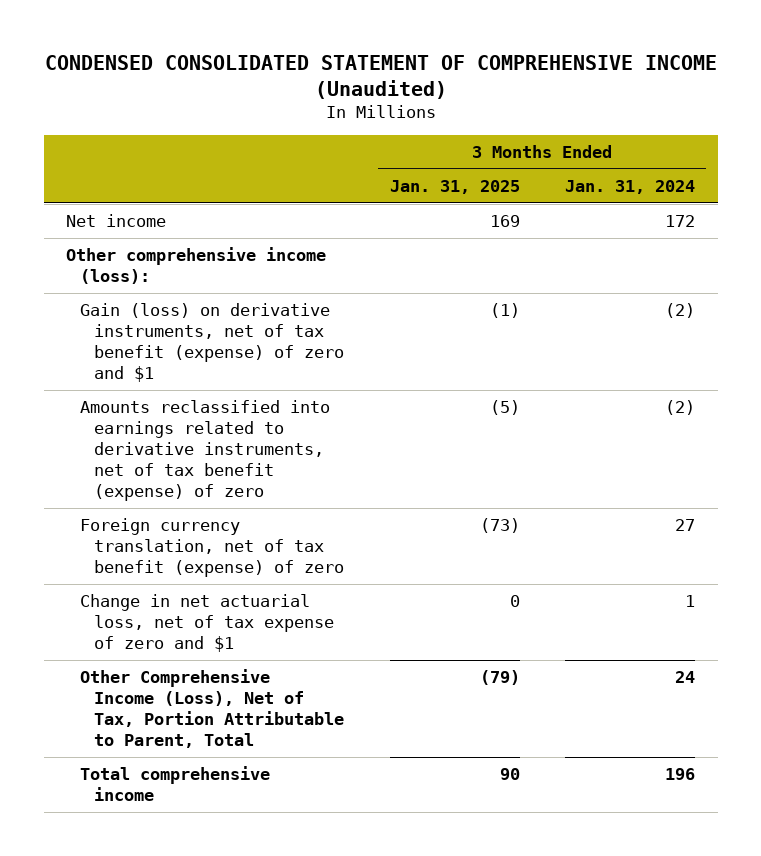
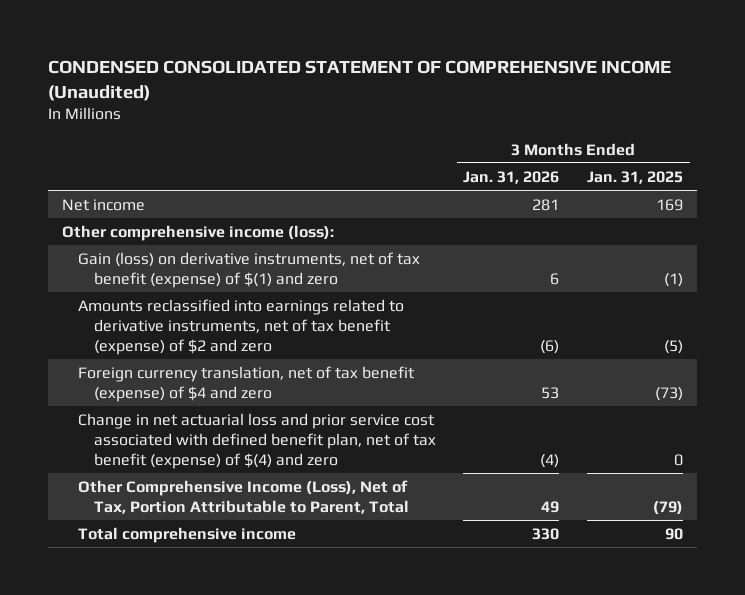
[565,179,696,194] Jan. 31, 2024 -> none
none -> [463,170,560,184] Jan. 31, 2026
[80,302,345,382] Gain (loss) on derivative instruments, net of tax benefit (expense) of zero and $1 -> [77,251,420,288] Gain (loss) on derivative instruments, net of tax benefit (expense) of $(1) and zero
[80,399,331,501] Amounts reclassified into earnings related to derivative instruments, net of tax benefit (expense) of zero -> [77,298,404,355] Amounts reclassified into earnings related to derivative instruments, net of tax benefit (expense) of $2 and zero
[80,517,345,577] Foreign currency translation, net of tax benefit (expense) of zero -> [77,365,415,402] Foreign currency translation, net of tax benefit (expense) of $4 and zero
[80,593,335,652] Change in net actuarial loss, net of tax expense of zero and $1 -> [77,412,436,469] Change in net actuarial loss and prior service cost associated with defined benefit plan, net of tax benefit (expense) of $(4) and zero

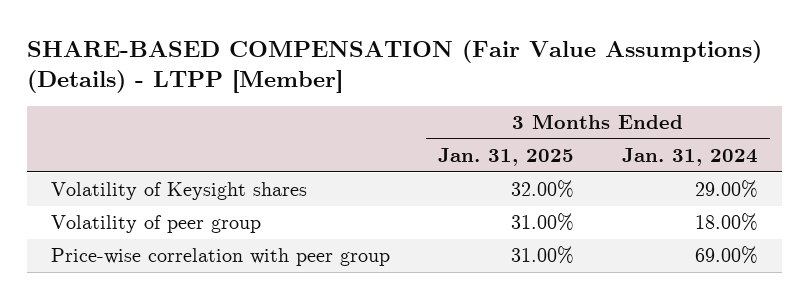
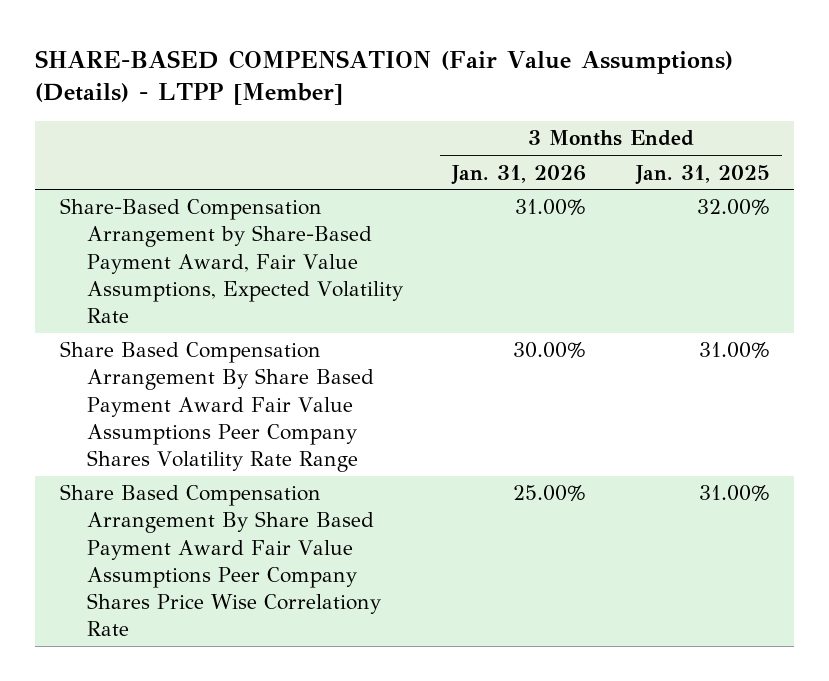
[621,147,758,166] Jan. 31, 2024 -> none
none -> [451,164,587,185] Jan. 31, 2026
[50,181,307,200] Volatility of Keysight shares -> [59,198,404,323] Share-Based Compensation Arrangement by Share-Based Payment Award, Fair Value Assumptions, Expected Volatility Rate
[50,214,261,233] Volatility of peer group -> [59,341,375,472] Share Based Compensation Arrangement By Share Based Payment Award Fair Value Assumptions Peer Company Shares Volatility Rate Range
[50,247,390,266] Price-wise correlation with peer group -> [59,484,382,637] Share Based Compensation Arrangement By Share Based Payment Award Fair Value Assumptions Peer Company Shares Price Wise Correlationy Rate

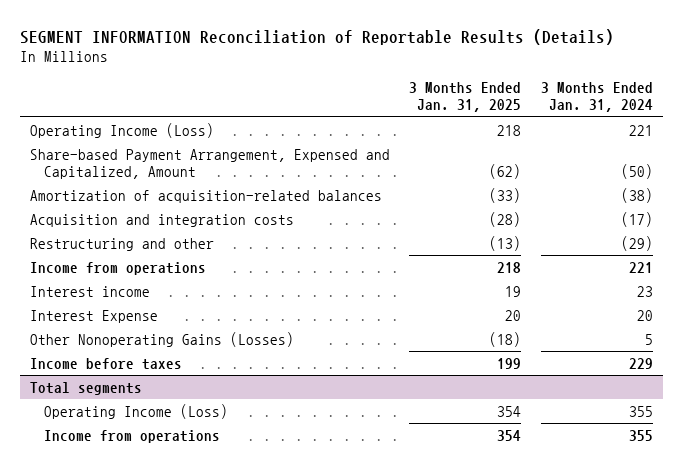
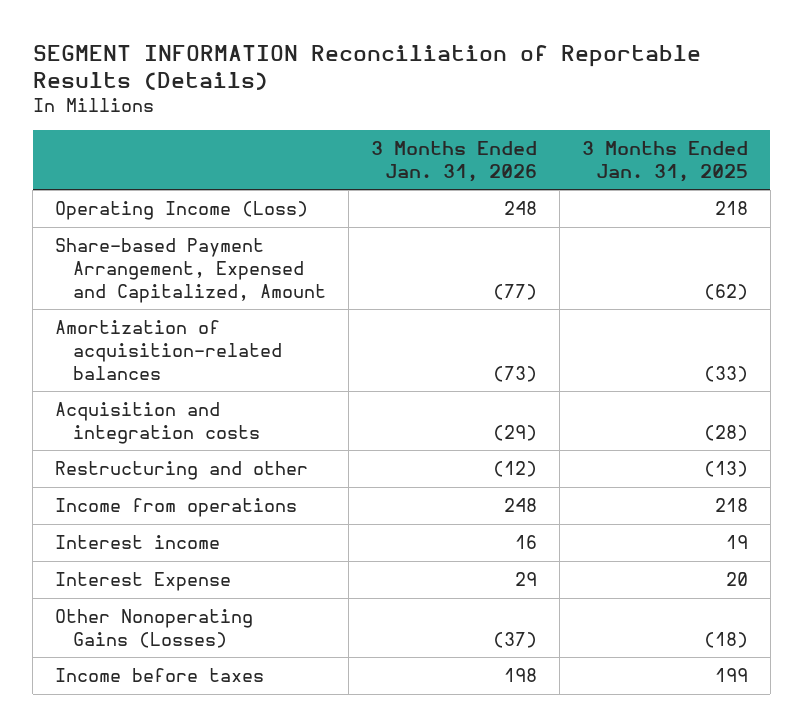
[541,82,654,113] 3 Months Ended Jan. 31, 2024 -> none
none -> [371,140,538,182] 3 Months Ended Jan. 31, 2026
[29,381,142,395] Total segments -> none
[44,403,229,419] Operating Income (Loss) -> none
[44,429,221,443] Income from operations -> none

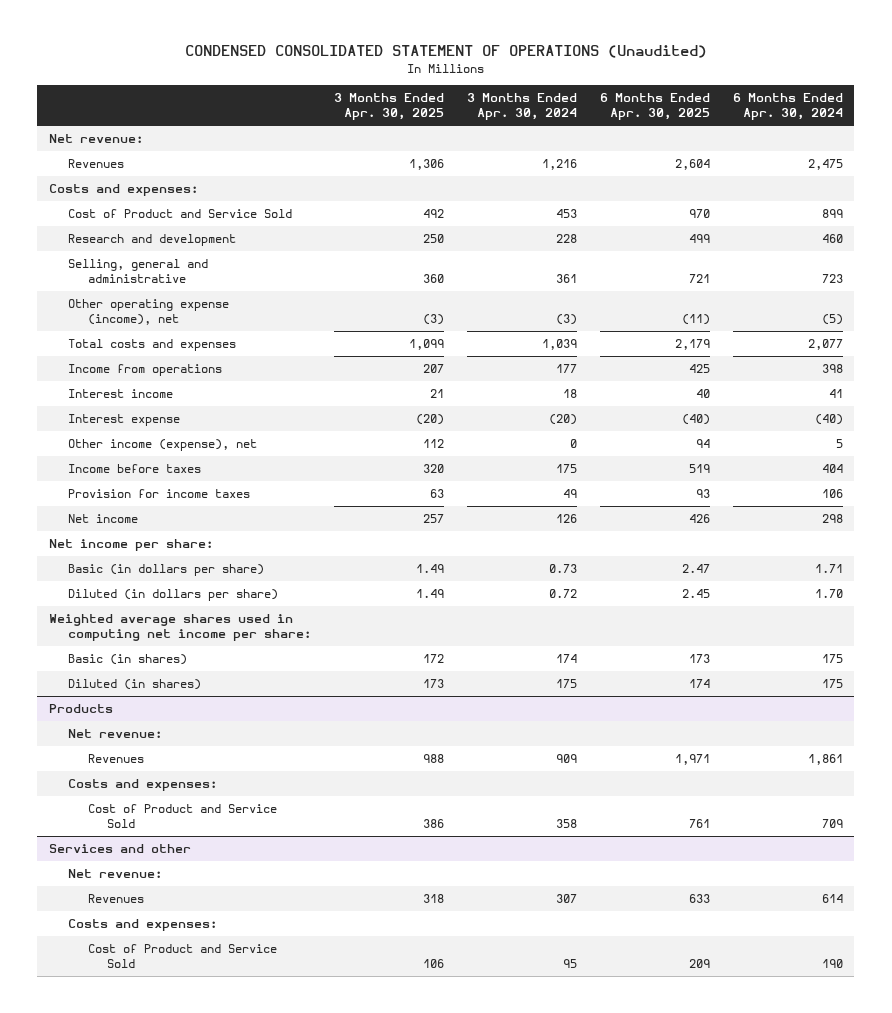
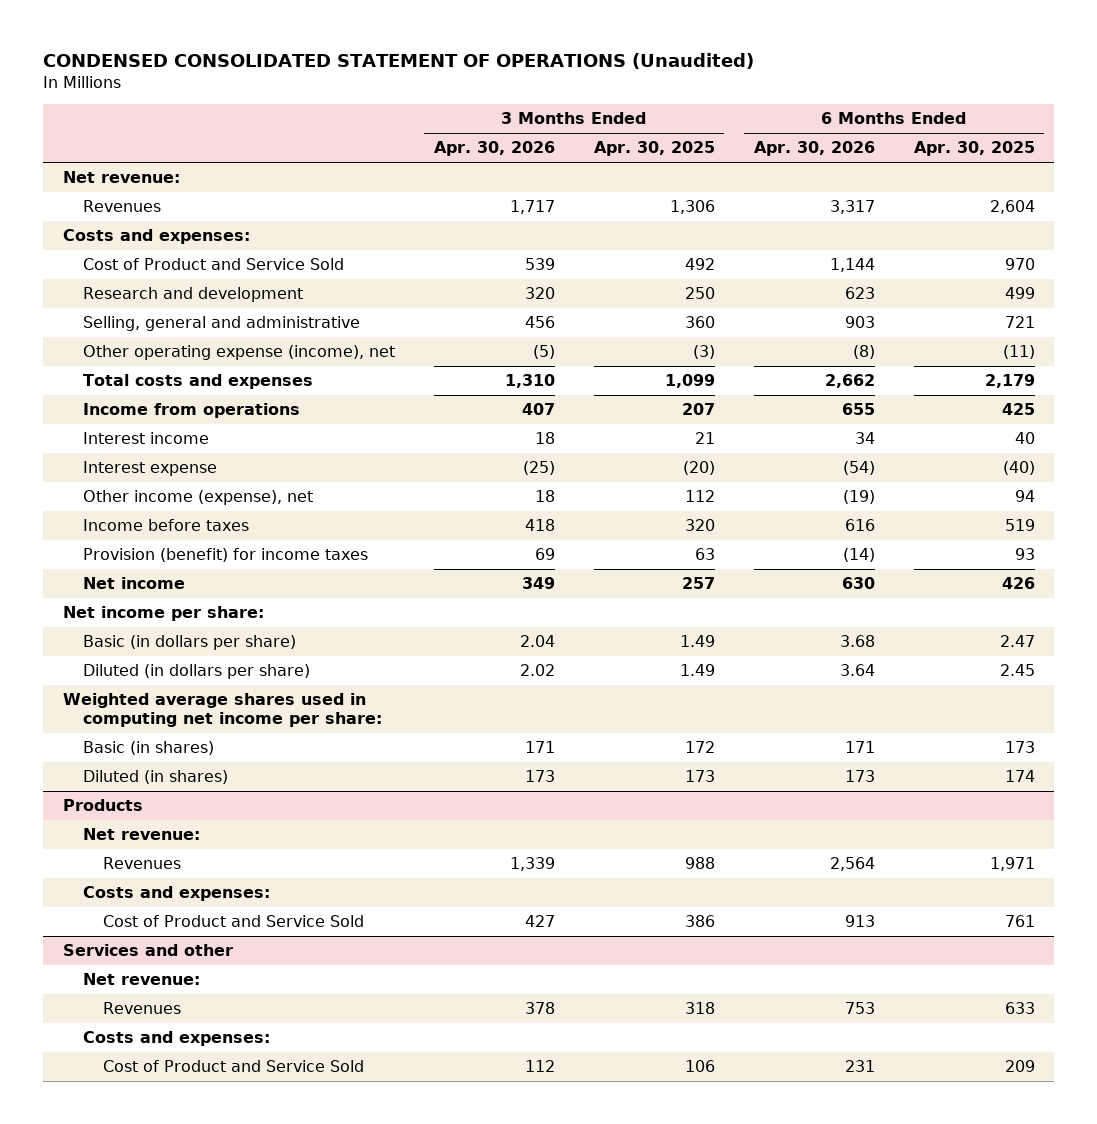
[467,93,578,121] 3 Months Ended Apr. 30, 2024 -> none
[732,93,843,121] 6 Months Ended Apr. 30, 2024 -> none
none -> [433,141,555,157] Apr. 30, 2026
none -> [753,141,875,157] Apr. 30, 2026
[68,489,251,499] Provision for income taxes -> [82,548,368,563] Provision (benefit) for income taxes

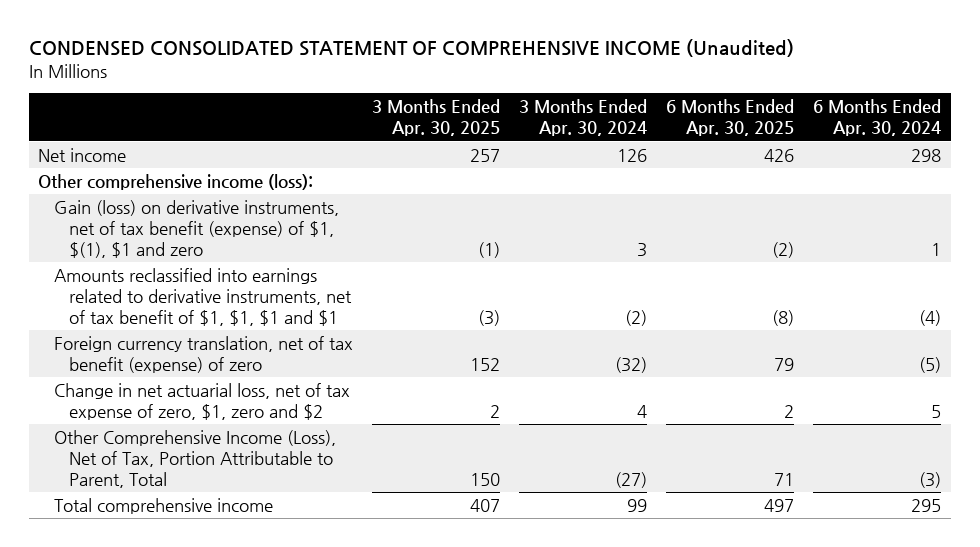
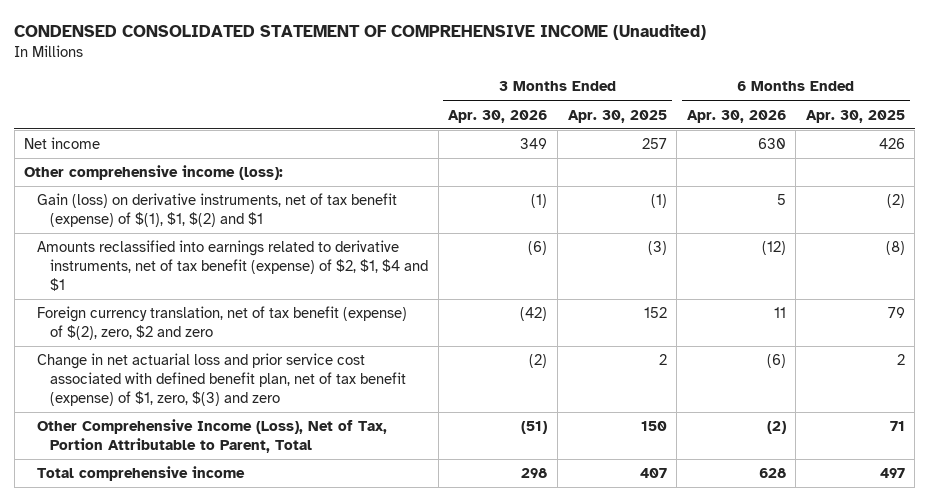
[519,99,648,137] 3 Months Ended Apr. 30, 2024 -> none
[813,99,942,137] 6 Months Ended Apr. 30, 2024 -> none
none -> [448,109,548,123] Apr. 30, 2026
none -> [686,109,786,123] Apr. 30, 2026
[53,199,339,258] Gain (loss) on derivative instruments, net of tax benefit (expense) of $1, $(1), $1 and zero -> [37,193,398,228] Gain (loss) on derivative instruments, net of tax benefit (expense) of $(1), $1, $(2) and $1
[53,267,353,326] Amounts reclassified into earnings related to derivative instruments, net of tax benefit of $1, $1, $1 and $1 -> [37,240,429,291] Amounts reclassified into earnings related to derivative instruments, net of tax benefit (expense) of $2, $1, $4 and $1
[53,335,353,373] Foreign currency translation, net of tax benefit (expense) of zero -> [37,306,408,341] Foreign currency translation, net of tax benefit (expense) of $(2), zero, $2 and zero
[53,382,350,420] Change in net actuarial loss, net of tax expense of zero, $1, zero and $2 -> [37,353,407,406] Change in net actuarial loss and prior service cost associated with defined benefit plan, net of tax benefit (expense) of $1, zero, $(3) and zero

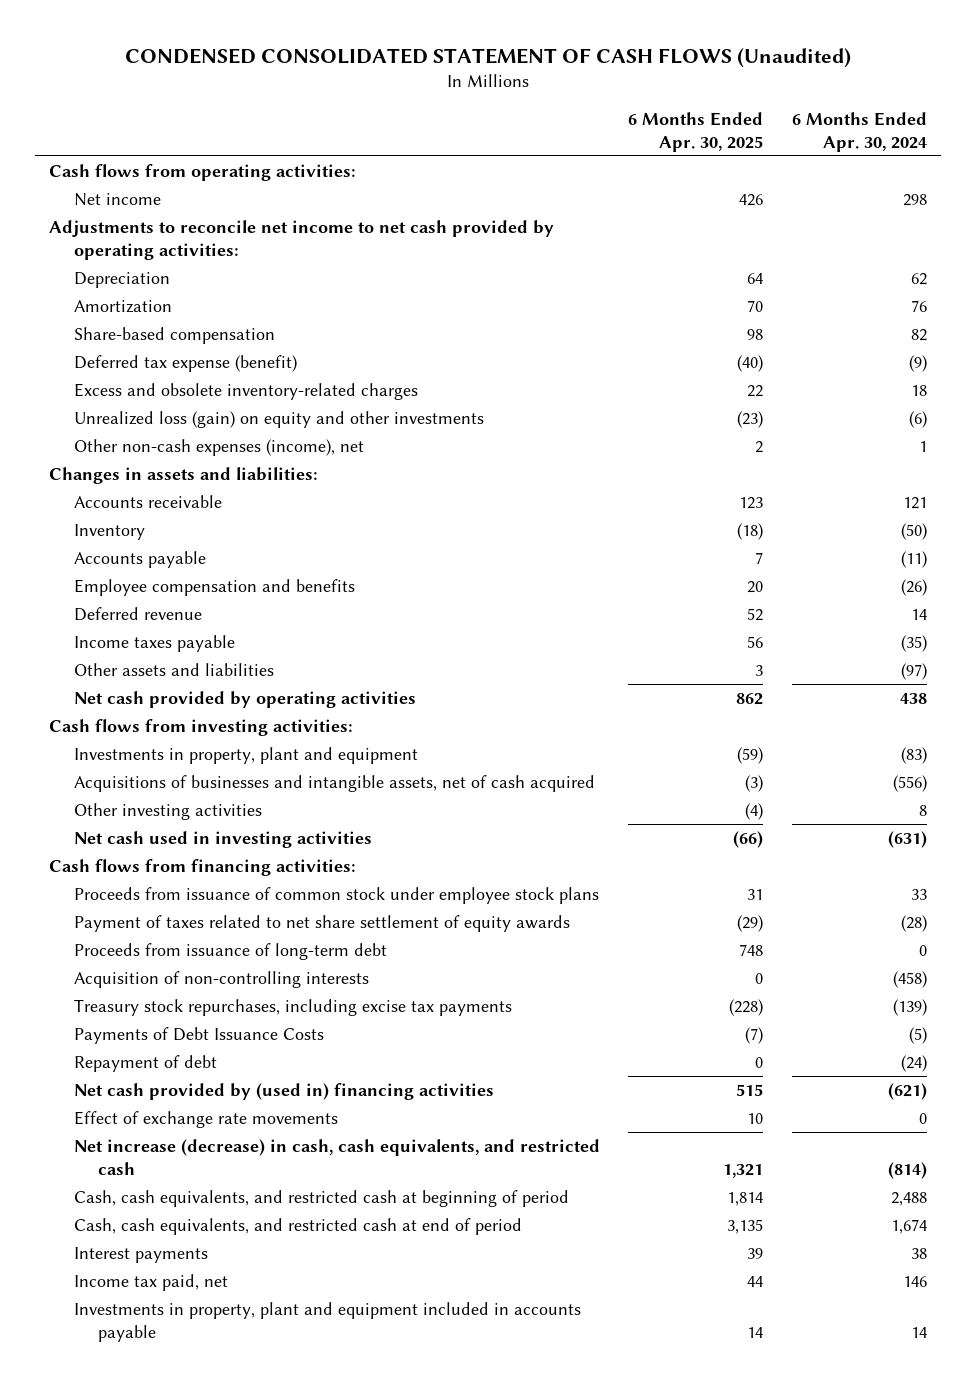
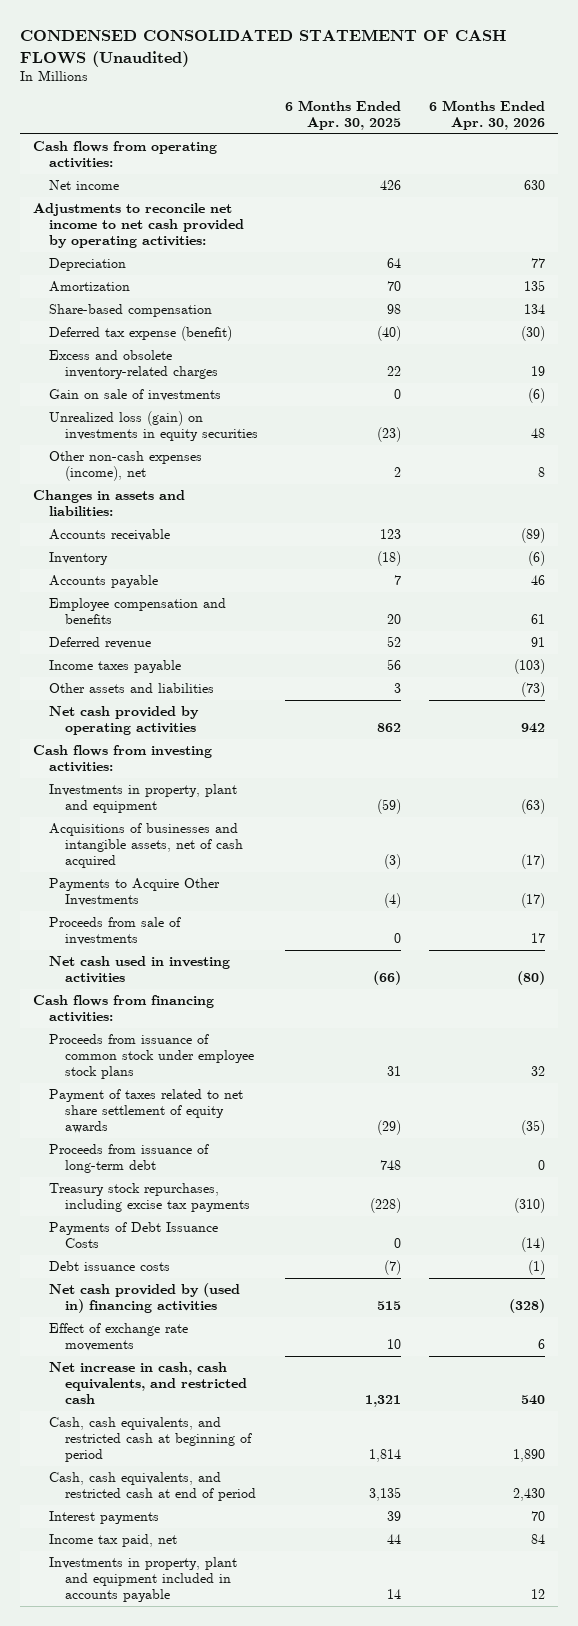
[791,112,927,152] 6 Months Ended Apr. 30, 2024 -> none
none -> [428,100,545,131] 6 Months Ended Apr. 30, 2026
none -> [49,389,222,402] Gain on sale of investments
[73,410,484,428] Unrealized loss (gain) on equity and other investments -> [49,411,258,442] Unrealized loss (gain) on investments in equity securities
[73,802,262,820] Other investing activities -> none
none -> [49,878,221,907] Payments to Acquire Other Investments
none -> [49,917,182,946] Proceeds from sale of investments
[73,970,369,988] Acquisition of non-controlling interests -> none
[73,1054,217,1072] Repayment of debt -> none
[745,1026,764,1044] (7) -> [394,1238,402,1249] 0
none -> [49,1261,171,1272] Debt issuance costs
[73,1138,600,1175] Net increase (decrease) in cash, cash equivalents, and restricted cash -> [49,1362,247,1405] Net increase in cash, cash equivalents, and restricted cash

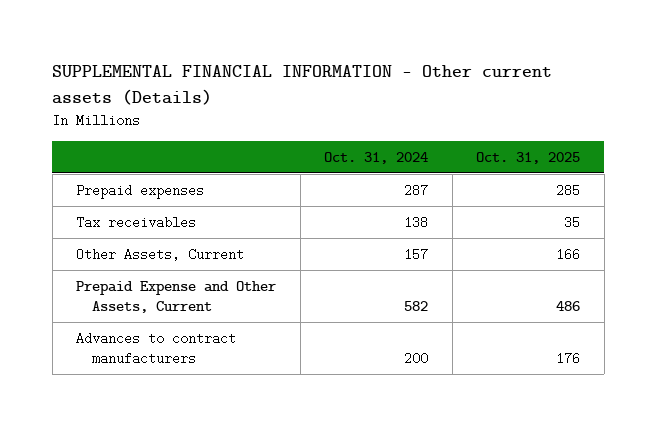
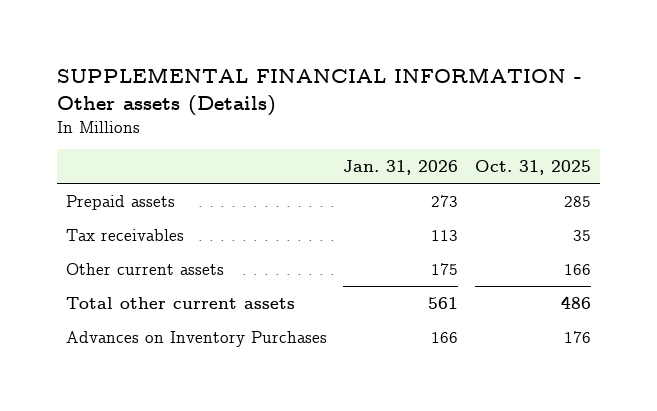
[52,65,553,105] SUPPLEMENTAL FINANCIAL INFORMATION - Other current assets (Details) -> [57,67,583,116] SUPPLEMENTAL FINANCIAL INFORMATION - Other assets (Details)
[324,151,429,164] Oct. 31, 2024 -> none
none -> [343,160,459,176] Jan. 31, 2026
[76,183,205,199] Prepaid expenses -> [65,194,175,210] Prepaid assets
[76,247,245,261] Other Assets, Current -> [65,262,224,275] Other current assets
[76,280,277,313] Prepaid Expense and Other Assets, Current -> [65,296,295,309] Total other current assets
[76,331,237,365] Advances to contract manufacturers -> [65,330,327,347] Advances on Inventory Purchases

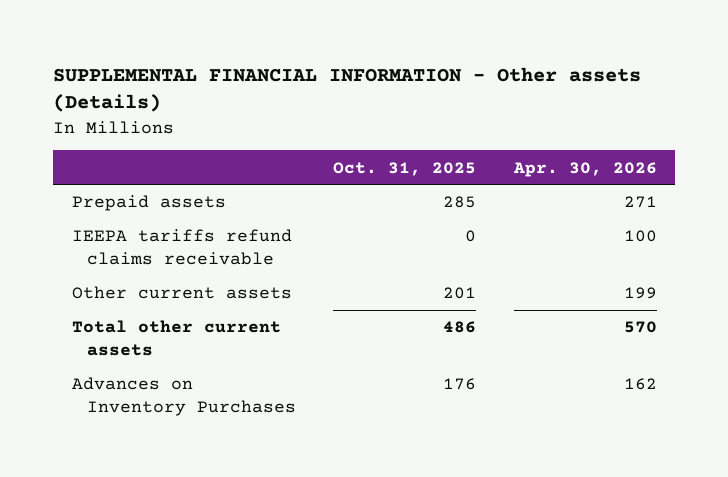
[343,160,459,176] Jan. 31, 2026 -> none
none -> [512,161,657,177] Apr. 30, 2026
[65,228,184,241] Tax receivables -> none
none -> [71,229,292,266] IEEPA tariffs refund claims receivable
[564,263,592,275] 166 -> [443,287,477,300] 201

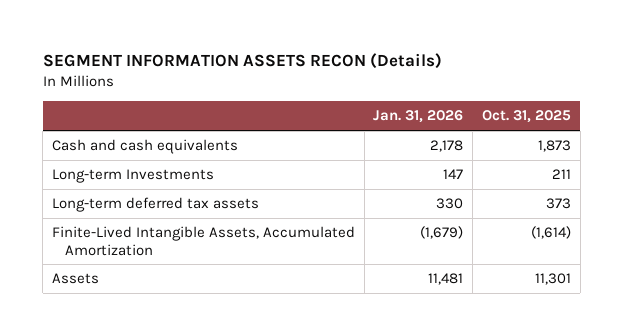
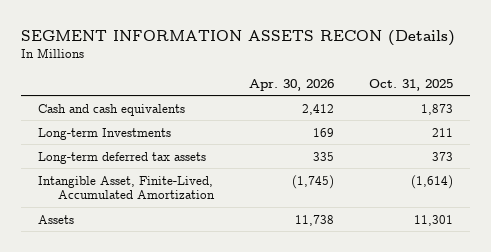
[373,110,464,124] Jan. 31, 2026 -> none
none -> [248,78,334,91] Apr. 30, 2026
[51,226,355,256] Finite-Lived Intangible Assets, Accumulated Amortization -> [38,175,216,200] Intangible Asset, Finite-Lived, Accumulated Amortization

